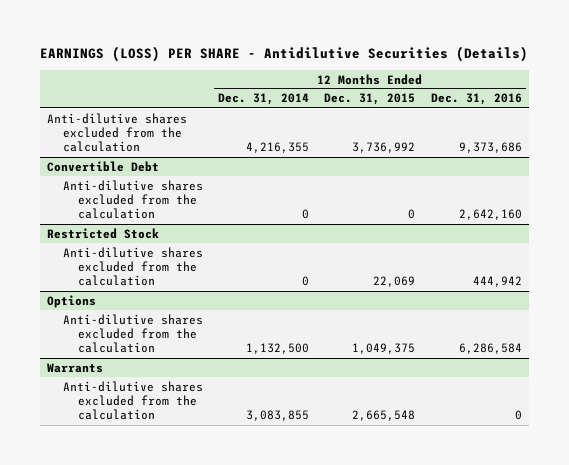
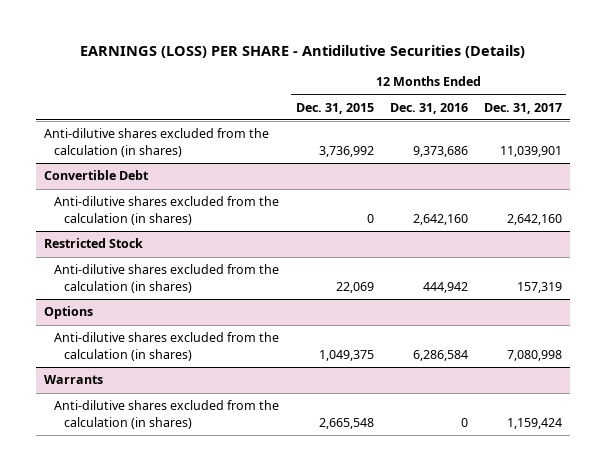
[218,93,310,106] Dec. 31, 2014 -> none
none -> [483,102,562,114] Dec. 31, 2017
[47,112,188,153] Anti-dilutive shares excluded from the calculation -> [44,128,270,157] Anti-dilutive shares excluded from the calculation (in shares)
[62,179,203,220] Anti-dilutive shares excluded from the calculation -> [54,196,280,225] Anti-dilutive shares excluded from the calculation (in shares)
[62,246,203,287] Anti-dilutive shares excluded from the calculation -> [54,264,280,293] Anti-dilutive shares excluded from the calculation (in shares)
[62,313,203,354] Anti-dilutive shares excluded from the calculation -> [54,332,280,361] Anti-dilutive shares excluded from the calculation (in shares)
[62,380,203,421] Anti-dilutive shares excluded from the calculation -> [54,400,280,429] Anti-dilutive shares excluded from the calculation (in shares)

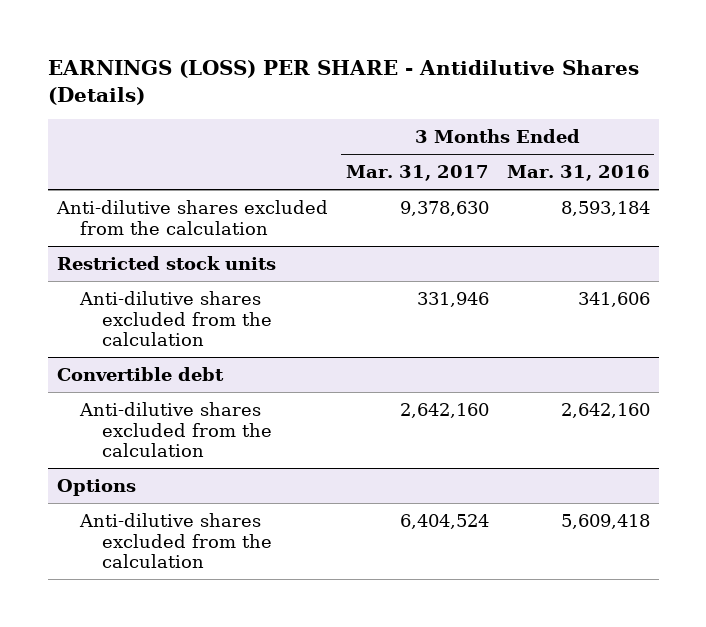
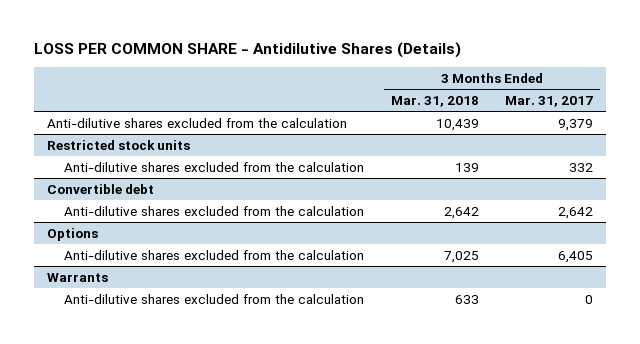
[47,59,639,106] EARNINGS (LOSS) PER SHARE - Antidilutive Shares (Details) -> [33,42,461,59] LOSS PER COMMON SHARE - Antidilutive Shares (Details)
[506,164,650,181] Mar. 31, 2016 -> none
none -> [390,95,479,107] Mar. 31, 2018
[399,200,489,216] 9,378,630 -> [558,118,594,131] 9,379
[416,291,489,307] 331,946 -> [569,162,594,172] 332
[399,402,489,418] 2,642,160 -> [558,206,594,219] 2,642
[399,513,489,529] 6,404,524 -> [558,250,594,263] 6,405
none -> [46,272,108,282] Warrants
none -> [64,293,365,304] Anti-dilutive shares excluded from the calculation

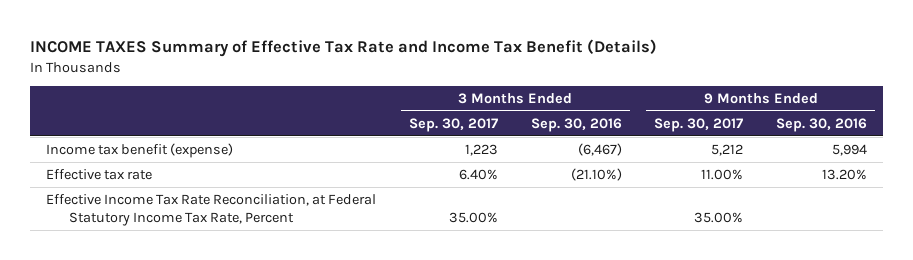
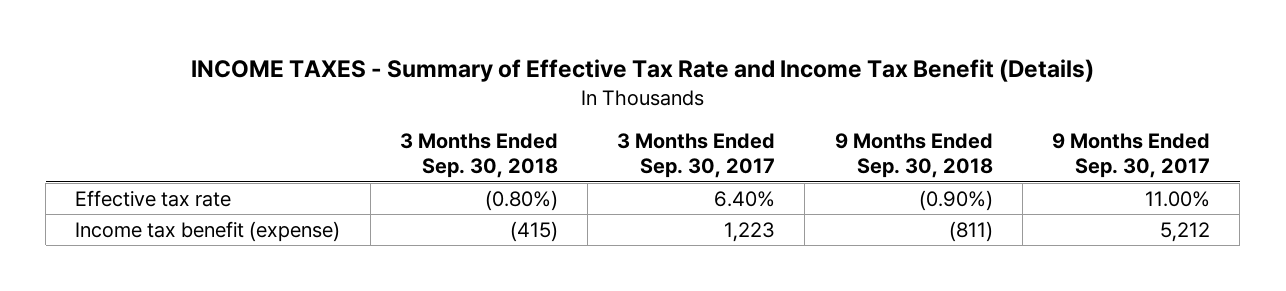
[29,39,657,58] INCOME TAXES Summary of Effective Tax Rate and Income Tax Benefit (Details) -> [190,59,1094,83] INCOME TAXES - Summary of Effective Tax Rate and Income Tax Benefit (Details)
[530,117,622,132] Sep. 30, 2016 -> none
[776,117,868,132] Sep. 30, 2016 -> none
none -> [399,133,558,179] 3 Months Ended Sep. 30, 2018
none -> [834,133,993,179] 9 Months Ended Sep. 30, 2018
[46,193,377,227] Effective Income Tax Rate Reconciliation, at Federal Statutory Income Tax Rate, Percent -> none
[46,142,234,158] Income tax benefit (expense) -> [75,220,341,242] Income tax benefit (expense)

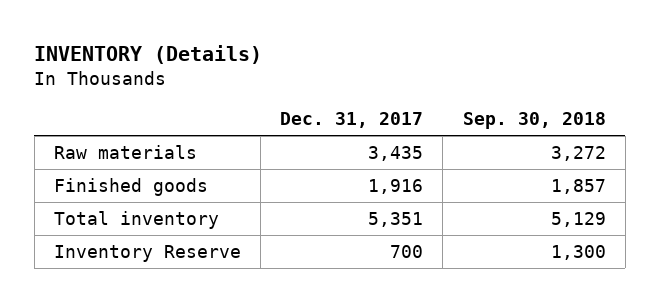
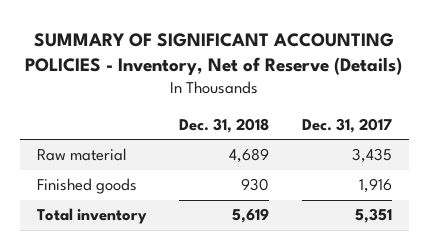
[34,45,263,65] INVENTORY (Details) -> [25,32,403,76] SUMMARY OF SIGNIFICANT ACCOUNTING POLICIES - Inventory, Net of Reserve (Details)
[462,112,606,130] Sep. 30, 2018 -> none
none -> [178,118,269,134] Dec. 31, 2018
[53,144,197,159] Raw materials -> [36,148,126,162] Raw material
[53,244,241,262] Inventory Reserve -> none

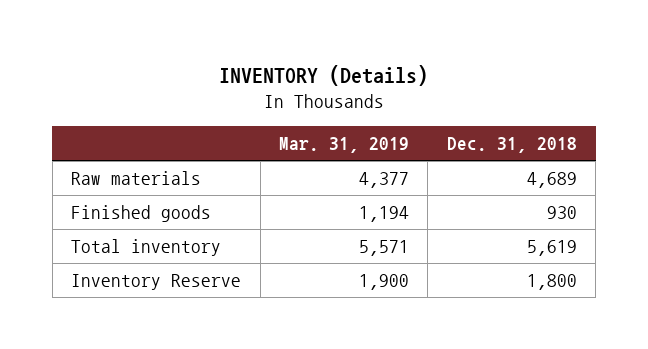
[25,32,403,76] SUMMARY OF SIGNIFICANT ACCOUNTING POLICIES - Inventory, Net of Reserve (Details) -> [219,64,429,86] INVENTORY (Details)
[302,118,393,134] Dec. 31, 2017 -> none
none -> [279,137,410,154] Mar. 31, 2019
[36,148,126,162] Raw material -> [71,170,202,185] Raw materials
none -> [71,273,242,290] Inventory Reserve

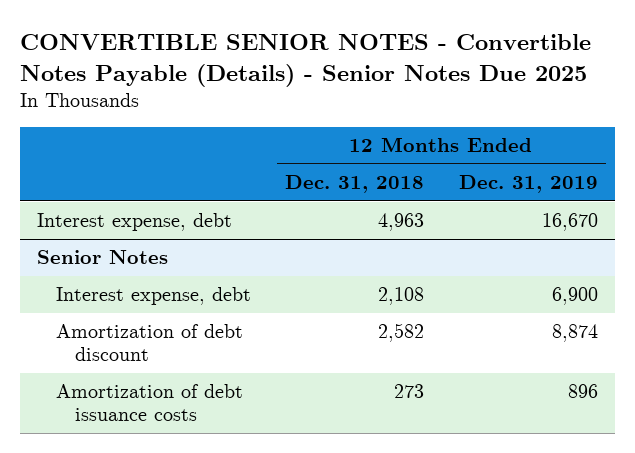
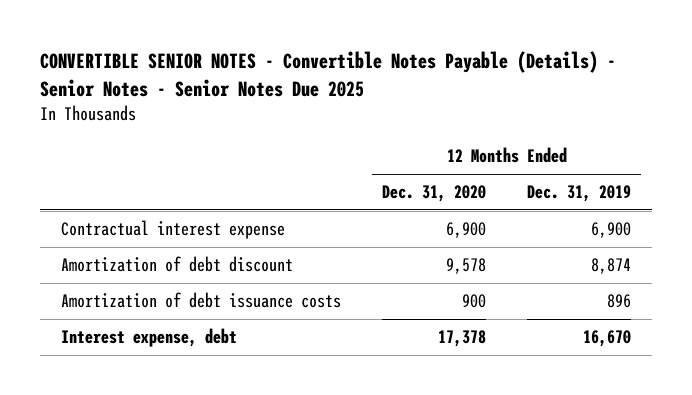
[20,34,592,87] CONVERTIBLE SENIOR NOTES - Convertible Notes Payable (Details) - Senior Notes Due 2025 -> [40,50,617,97] CONVERTIBLE SENIOR NOTES - Convertible Notes Payable (Details) - Senior Notes - Senior Notes Due 2025
[285,174,425,193] Dec. 31, 2018 -> none
none -> [381,185,486,203] Dec. 31, 2020
[37,250,169,265] Senior Notes -> none
[56,287,252,306] Interest expense, debt -> [60,220,285,240] Contractual interest expense
[37,213,233,232] Interest expense, debt -> [60,328,237,348] Interest expense, debt

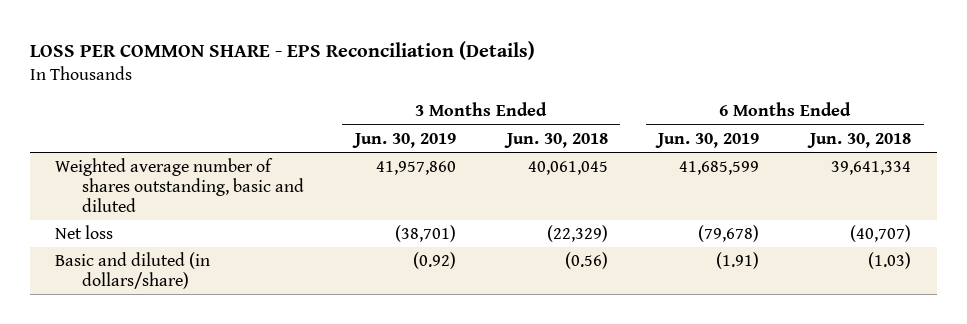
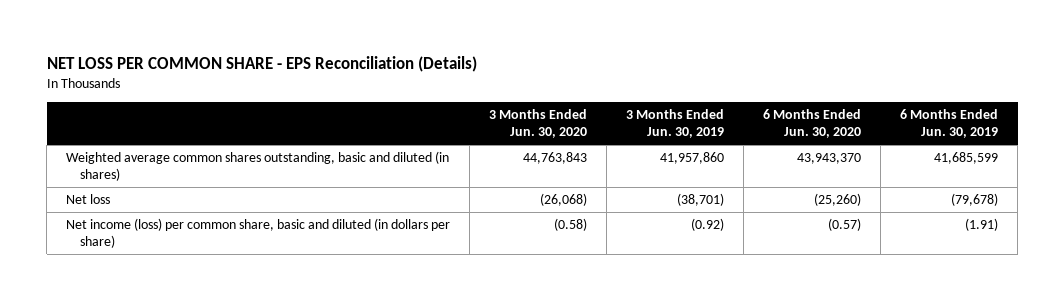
[29,40,535,60] LOSS PER COMMON SHARE - EPS Reconciliation (Details) -> [46,55,477,72] NET LOSS PER COMMON SHARE - EPS Reconciliation (Details)
[503,132,608,148] Jun. 30, 2018 -> none
[807,132,912,148] Jun. 30, 2018 -> none
none -> [489,108,588,139] 3 Months Ended Jun. 30, 2020
none -> [763,108,862,139] 6 Months Ended Jun. 30, 2020
[55,158,304,213] Weighted average number of shares outstanding, basic and diluted -> [66,150,450,182] Weighted average common shares outstanding, basic and diluted (in shares)
[55,252,211,290] Basic and diluted (in dollars/share) -> [66,217,451,249] Net income (loss) per common share, basic and diluted (in dollars per share)

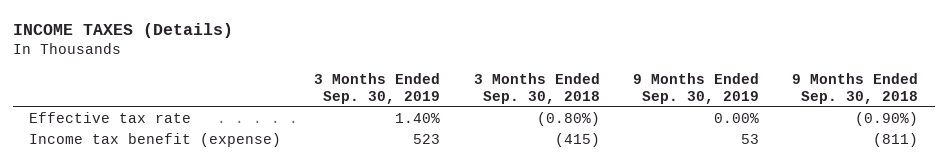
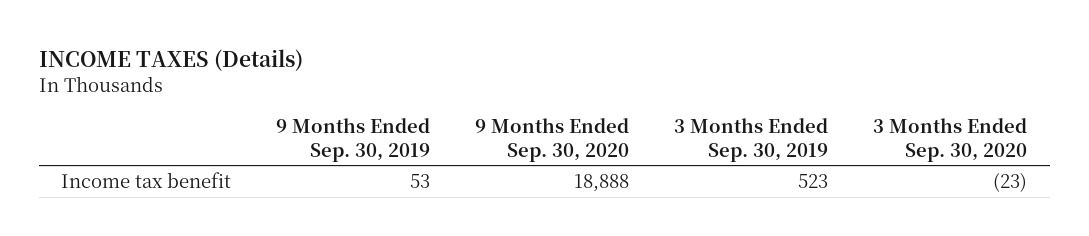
[473,72,600,104] 3 Months Ended Sep. 30, 2018 -> none
[792,72,919,104] 9 Months Ended Sep. 30, 2018 -> none
none -> [475,117,630,162] 9 Months Ended Sep. 30, 2020
none -> [873,117,1028,162] 3 Months Ended Sep. 30, 2020
[29,112,192,124] Effective tax rate -> none
[29,133,282,148] Income tax benefit (expense) -> [61,172,232,189] Income tax benefit

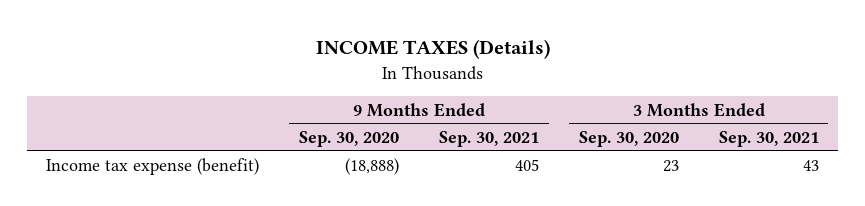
[276,117,431,162] 9 Months Ended Sep. 30, 2019 -> none
[674,117,829,162] 3 Months Ended Sep. 30, 2019 -> none
none -> [439,130,540,147] Sep. 30, 2021
none -> [718,130,819,147] Sep. 30, 2021
[61,172,232,189] Income tax benefit -> [46,158,260,176] Income tax expense (benefit)
[574,174,630,193] 18,888 -> [345,158,400,176] (18,888)
[993,172,1028,193] (23) -> [662,160,679,173] 23

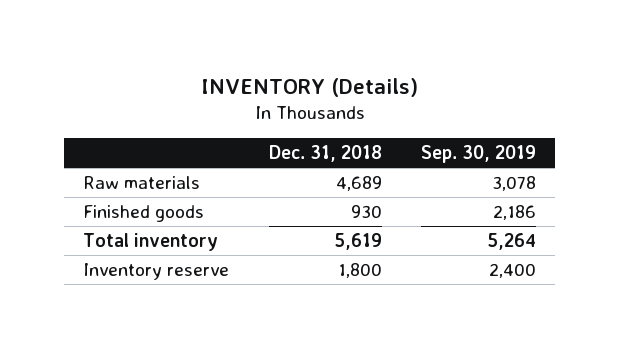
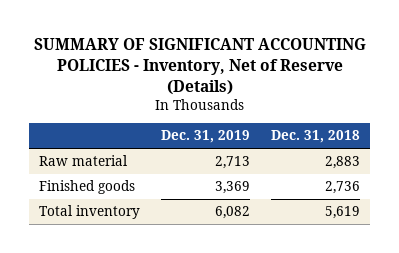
[200,77,418,97] INVENTORY (Details) -> [33,37,366,95] SUMMARY OF SIGNIFICANT ACCOUNTING POLICIES - Inventory, Net of Reserve (Details)
[420,145,536,164] Sep. 30, 2019 -> none
none -> [161,130,251,144] Dec. 31, 2019
[83,175,201,189] Raw materials -> [39,155,129,167] Raw material
[335,175,382,191] 4,689 -> [325,156,361,170] 2,883
[350,204,382,218] 930 -> [325,181,361,195] 2,736
[83,262,230,280] Inventory reserve -> none

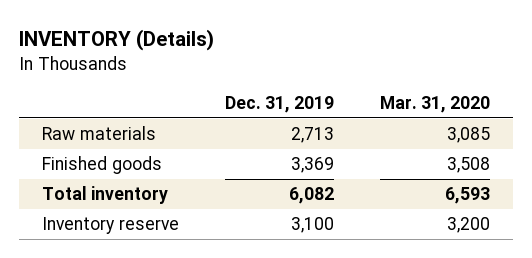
[33,37,366,95] SUMMARY OF SIGNIFICANT ACCOUNTING POLICIES - Inventory, Net of Reserve (Details) -> [18,29,214,52] INVENTORY (Details)
[271,130,361,144] Dec. 31, 2018 -> none
none -> [380,95,491,113] Mar. 31, 2020
[39,155,129,167] Raw material -> [41,126,156,141] Raw materials
none -> [41,217,179,235] Inventory reserve

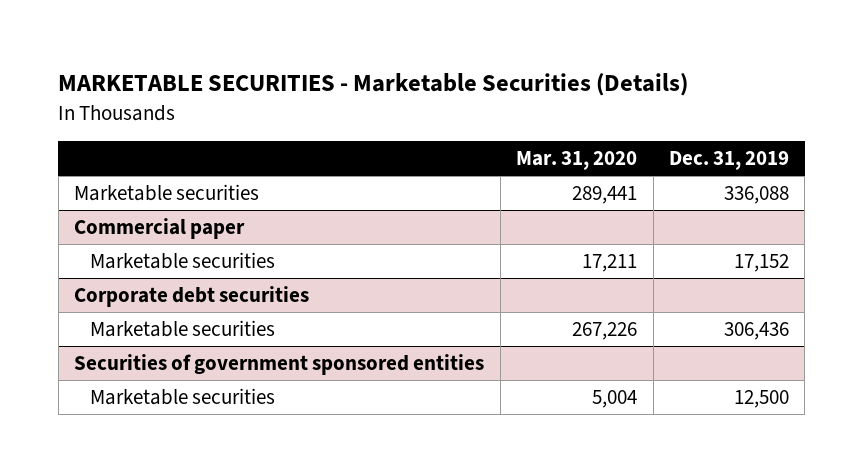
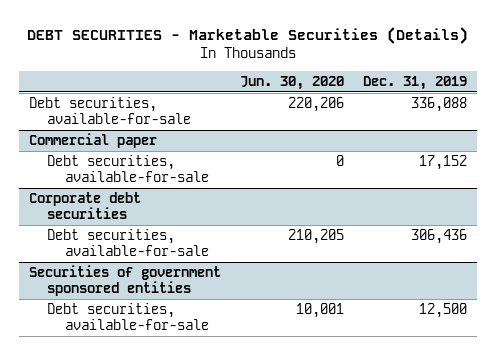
[58,73,689,97] MARKETABLE SECURITIES - Marketable Securities (Details) -> [26,26,468,44] DEBT SECURITIES - Marketable Securities (Details)
[516,151,638,171] Mar. 31, 2020 -> none
none -> [239,76,344,91] Jun. 30, 2020
[74,184,260,202] Marketable securities -> [28,97,191,125] Debt securities, available-for-sale
[90,252,276,270] Marketable securities -> [46,155,209,183] Debt securities, available-for-sale
[90,320,276,338] Marketable securities -> [46,229,209,257] Debt securities, available-for-sale
[90,388,276,406] Marketable securities -> [46,303,209,331] Debt securities, available-for-sale

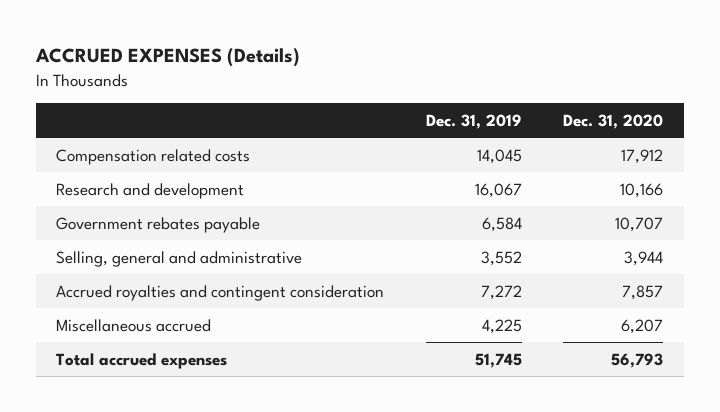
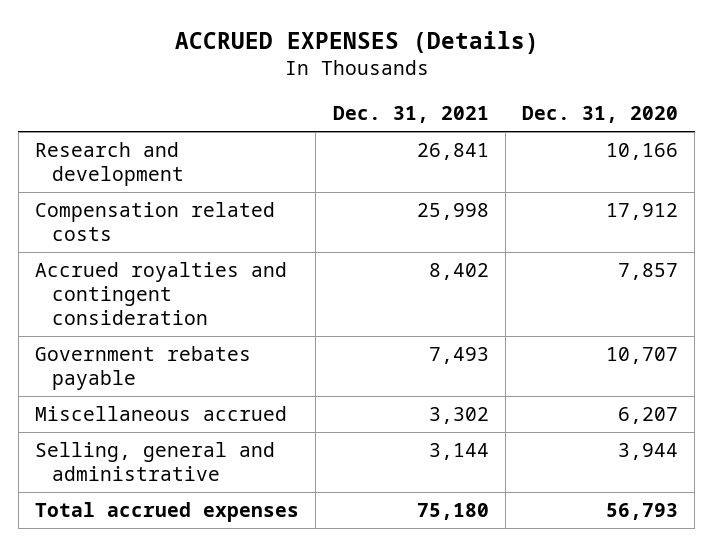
[425,113,522,129] Dec. 31, 2019 -> none
none -> [332,105,489,123] Dec. 31, 2021
[56,148,251,165] Compensation related costs -> [35,202,276,242] Compensation related costs
[56,216,261,233] Government rebates payable -> [35,346,252,391] Government rebates payable
[56,250,303,267] Selling, general and administrative -> [35,442,276,482] Selling, general and administrative

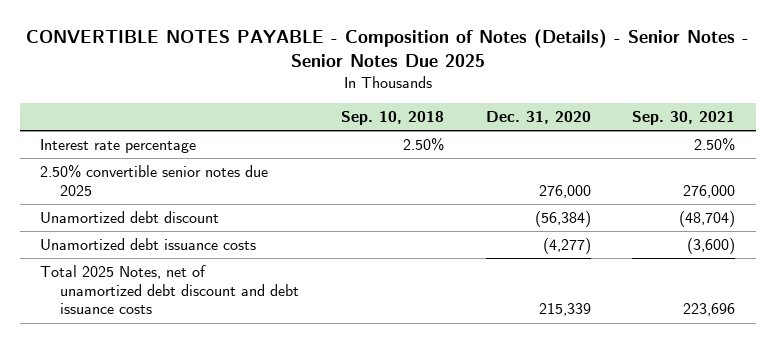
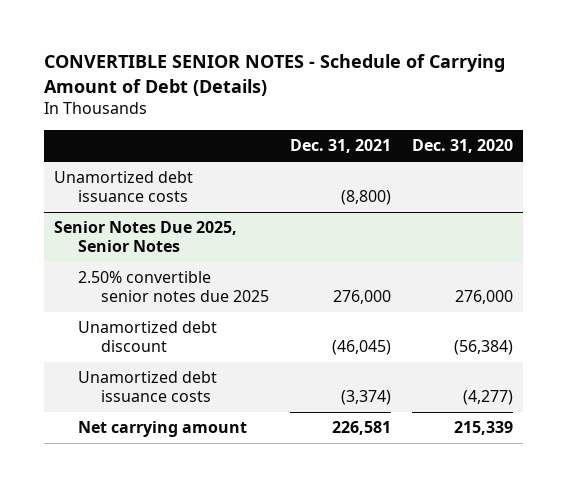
[25,29,749,68] CONVERTIBLE NOTES PAYABLE - Composition of Notes (Details) - Senior Notes - Senior Notes Due 2025 -> [43,54,505,96] CONVERTIBLE SENIOR NOTES - Schedule of Carrying Amount of Debt (Details)
[341,111,445,126] Sep. 10, 2018 -> none
[632,111,736,126] Sep. 30, 2021 -> none
none -> [289,139,391,154] Dec. 31, 2021
[40,138,197,153] Interest rate percentage -> none
none -> [54,171,194,202] Unamortized debt issuance costs
none -> [54,221,238,252] Senior Notes Due 2025, Senior Notes
[40,264,300,315] Total 2025 Notes, net of unamortized debt discount and debt issuance costs -> [77,421,247,438] Net carrying amount

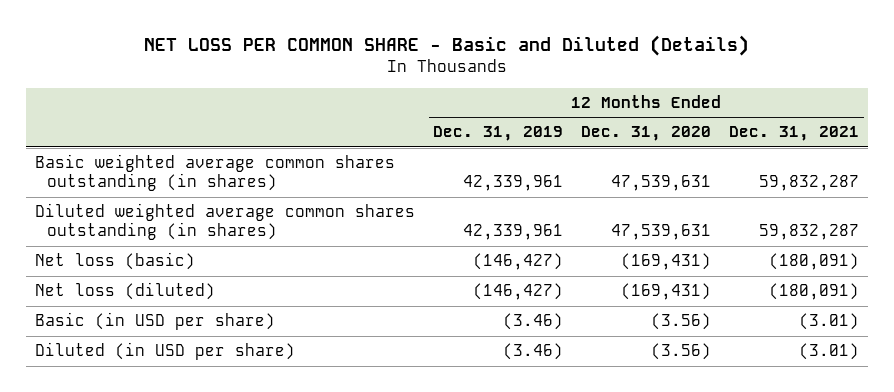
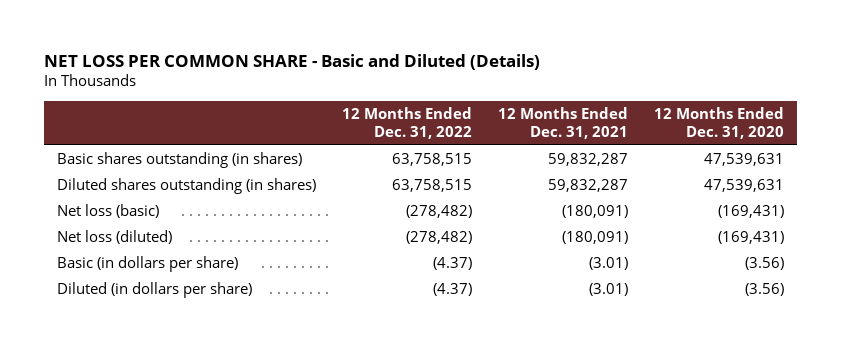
[433,126,564,142] Dec. 31, 2019 -> none
none -> [342,106,473,140] 12 Months Ended Dec. 31, 2022
[35,154,396,192] Basic weighted average common shares outstanding (in shares) -> [57,151,303,168] Basic shares outstanding (in shares)
[35,203,416,241] Diluted weighted average common shares outstanding (in shares) -> [57,177,317,194] Diluted shares outstanding (in shares)
[35,312,276,331] Basic (in USD per share) -> [57,255,239,272] Basic (in dollars per share)
[35,342,296,361] Diluted (in USD per share) -> [57,281,253,298] Diluted (in dollars per share)

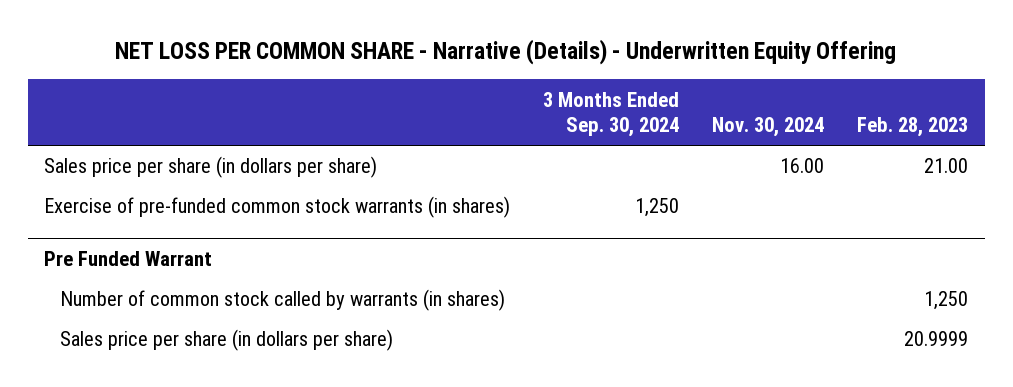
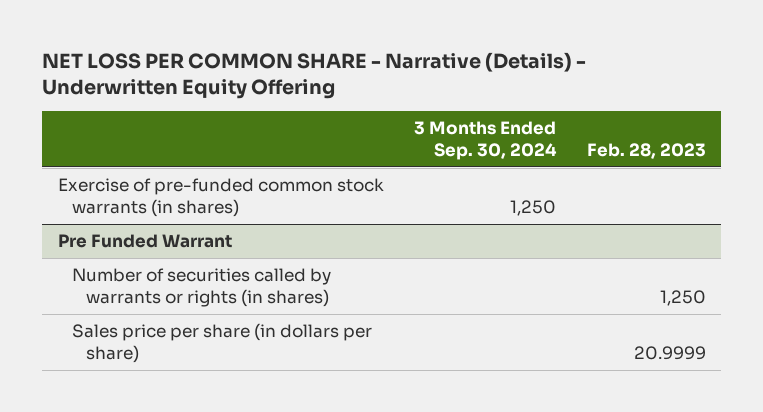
[712,117,825,138] Nov. 30, 2024 -> none
[44,156,378,179] Sales price per share (in dollars per share) -> none
[60,289,506,312] Number of common stock called by warrants (in shares) -> [71,268,331,307] Number of securities called by warrants or rights (in shares)

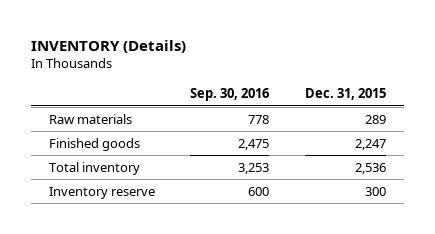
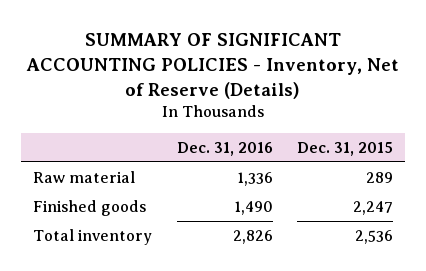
[30,39,186,53] INVENTORY (Details) -> [26,33,400,99] SUMMARY OF SIGNIFICANT ACCOUNTING POLICIES - Inventory, Net of Reserve (Details)
[190,88,270,102] Sep. 30, 2016 -> none
none -> [176,141,273,156] Dec. 31, 2016
[48,113,132,124] Raw materials -> [33,170,136,183] Raw material
[48,186,155,199] Inventory reserve -> none

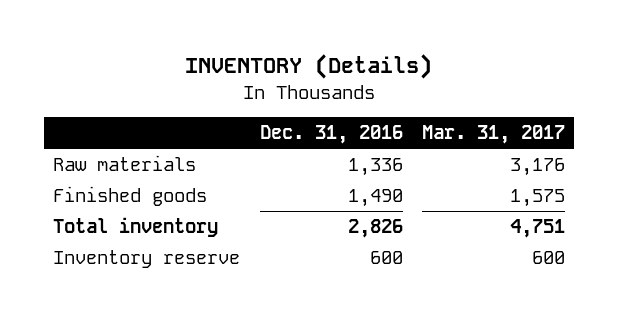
[26,33,400,99] SUMMARY OF SIGNIFICANT ACCOUNTING POLICIES - Inventory, Net of Reserve (Details) -> [185,54,433,80] INVENTORY (Details)
[296,141,393,156] Dec. 31, 2015 -> none
none -> [421,125,565,145] Mar. 31, 2017
[33,170,136,183] Raw material -> [53,154,197,171] Raw materials
none -> [53,249,241,268] Inventory reserve

